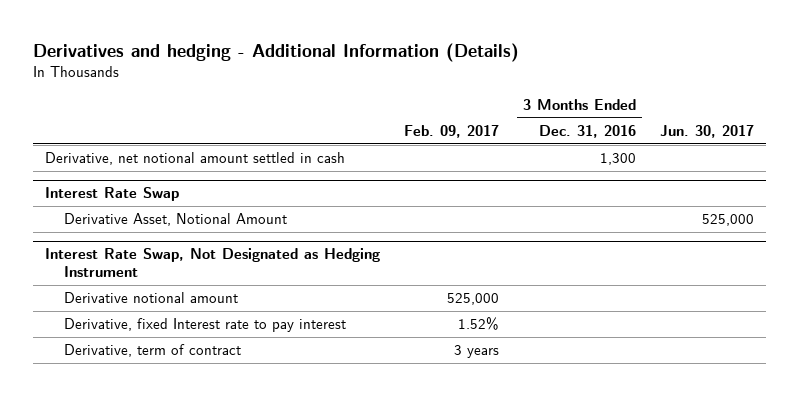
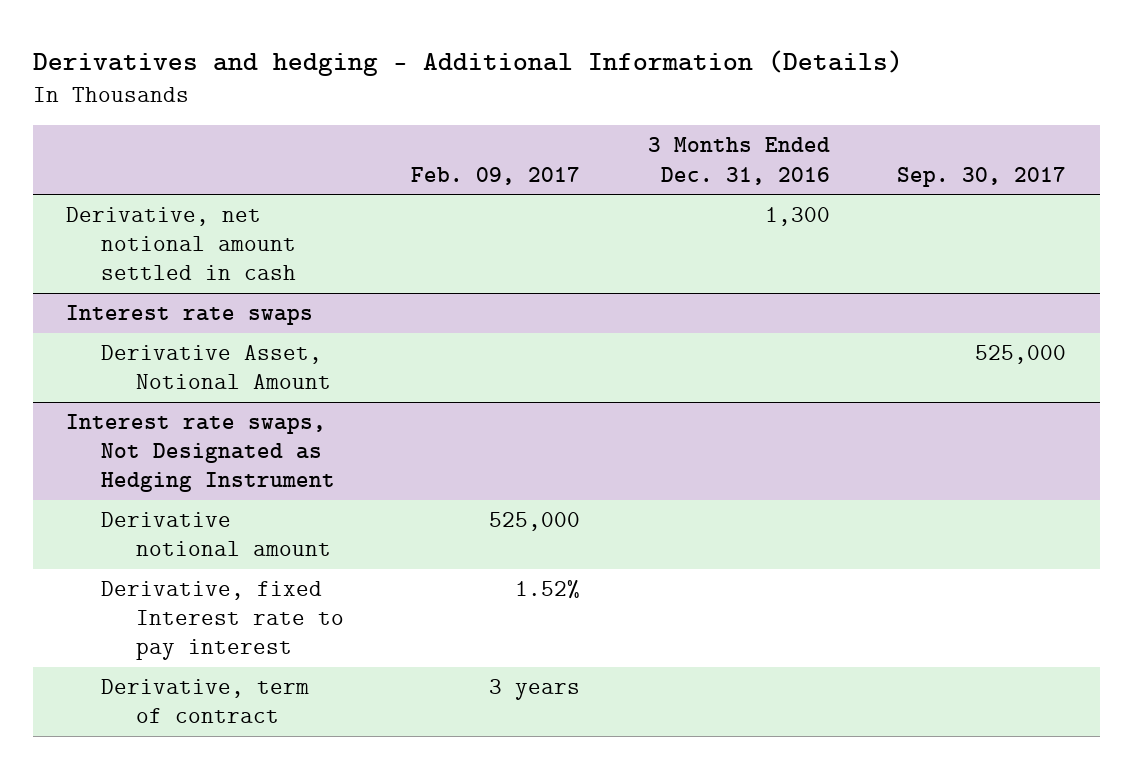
[660,125,755,139] Jun. 30, 2017 -> none
none -> [896,166,1066,187] Sep. 30, 2017
[45,187,180,202] Interest Rate Swap -> [66,305,314,326] Interest rate swaps
[45,248,381,278] Interest Rate Swap, Not Designated as Hedging Instrument -> [66,414,336,493] Interest rate swaps, Not Designated as Hedging Instrument

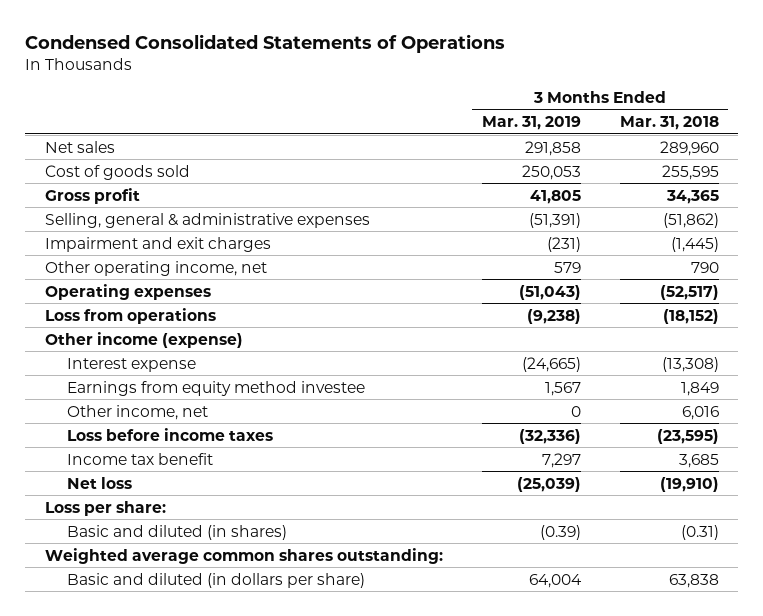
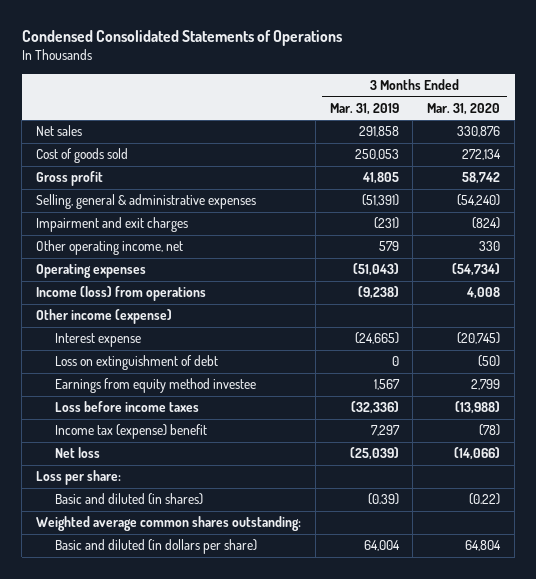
[619,116,719,131] Mar. 31, 2018 -> none
none -> [427,102,501,115] Mar. 31, 2020
[44,307,216,324] Loss from operations -> [35,286,206,302] Income (loss) from operations
none -> [54,355,218,371] Loss on extinguishment of debt
[66,404,208,420] Other income, net -> none
[66,452,213,465] Income tax benefit -> [54,424,207,440] Income tax (expense) benefit

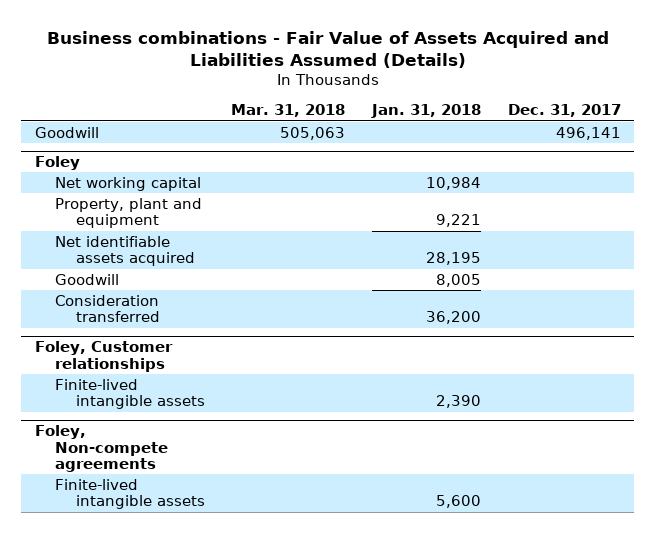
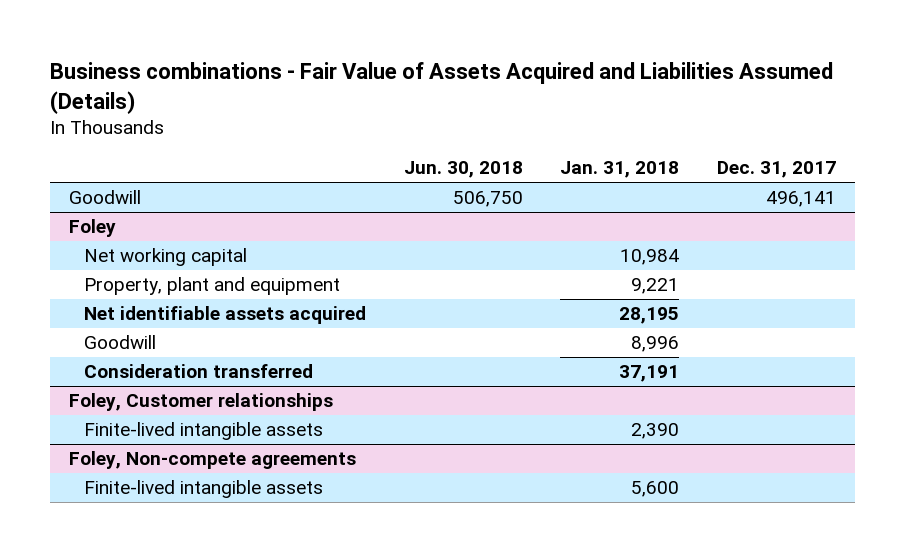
[231,104,346,118] Mar. 31, 2018 -> none
none -> [403,161,523,179] Jun. 30, 2018
[435,273,481,287] 8,005 -> [631,336,680,353] 8,996
[425,311,481,325] 36,200 -> [619,365,680,383] 37,191

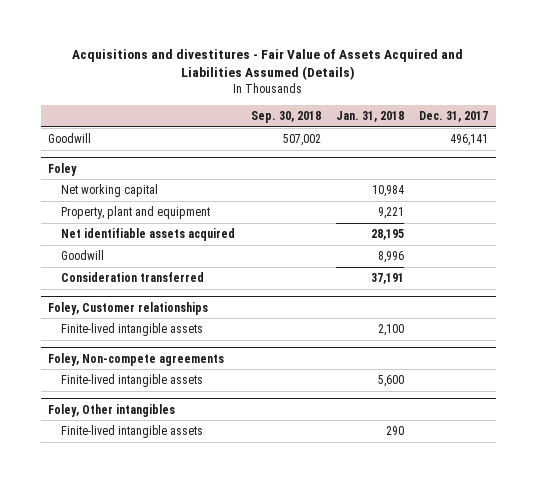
[49,62,833,114] Business combinations - Fair Value of Assets Acquired and Liabilities Assumed (Details) -> [72,49,464,81] Acquisitions and divestitures - Fair Value of Assets Acquired and Liabilities Assumed (Details)
[403,161,523,179] Jun. 30, 2018 -> none
none -> [250,111,321,124] Sep. 30, 2018
[631,423,680,440] 2,390 -> [377,324,404,337] 2,100
none -> [48,403,176,417] Foley, Other intangibles
none -> [61,425,204,439] Finite-lived intangible assets

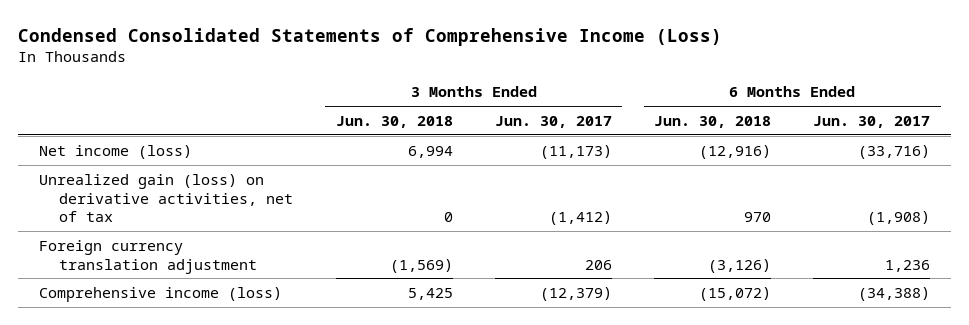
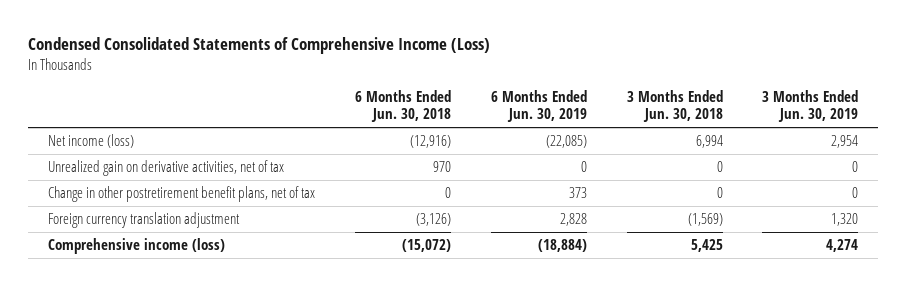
[494,115,612,128] Jun. 30, 2017 -> none
[813,115,931,128] Jun. 30, 2017 -> none
none -> [490,90,587,123] 6 Months Ended Jun. 30, 2019
none -> [762,90,859,123] 3 Months Ended Jun. 30, 2019
[39,173,294,223] Unrealized gain (loss) on derivative activities, net of tax -> [48,159,285,176] Unrealized gain on derivative activities, net of tax
none -> [48,185,316,202] Change in other postretirement benefit plans, net of tax

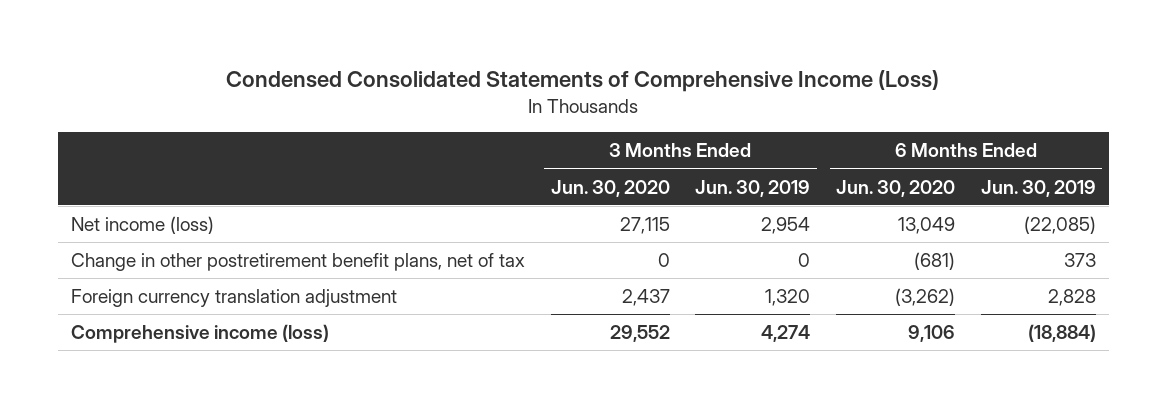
[354,90,451,123] 6 Months Ended Jun. 30, 2018 -> none
[626,90,723,123] 3 Months Ended Jun. 30, 2018 -> none
none -> [550,179,670,197] Jun. 30, 2020
none -> [836,179,956,197] Jun. 30, 2020
[48,159,285,176] Unrealized gain on derivative activities, net of tax -> none

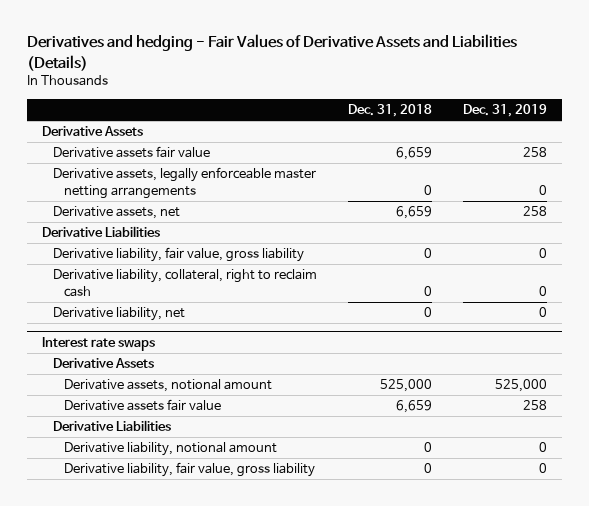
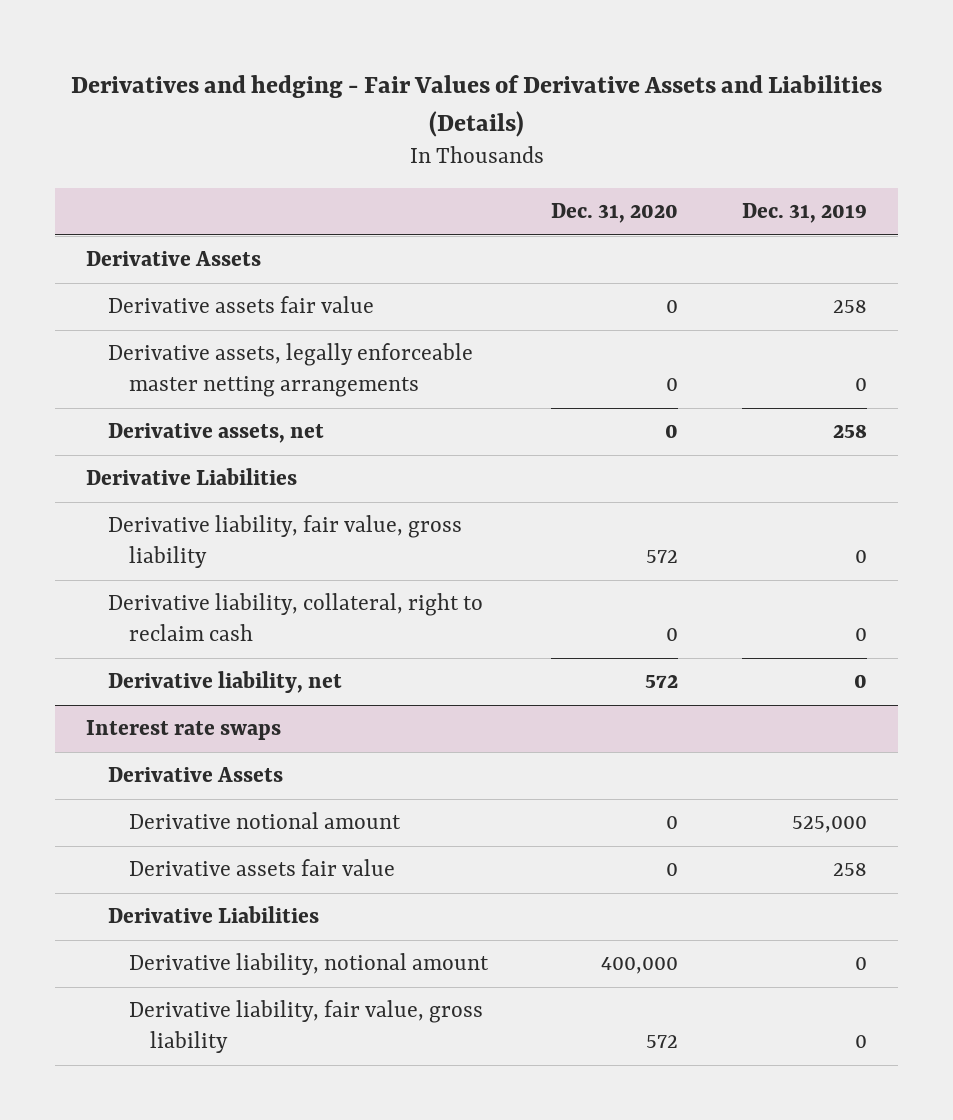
[347,104,432,118] Dec. 31, 2018 -> none
none -> [551,203,679,224] Dec. 31, 2020
[64,379,273,393] Derivative assets, notional amount -> [129,812,402,830] Derivative notional amount

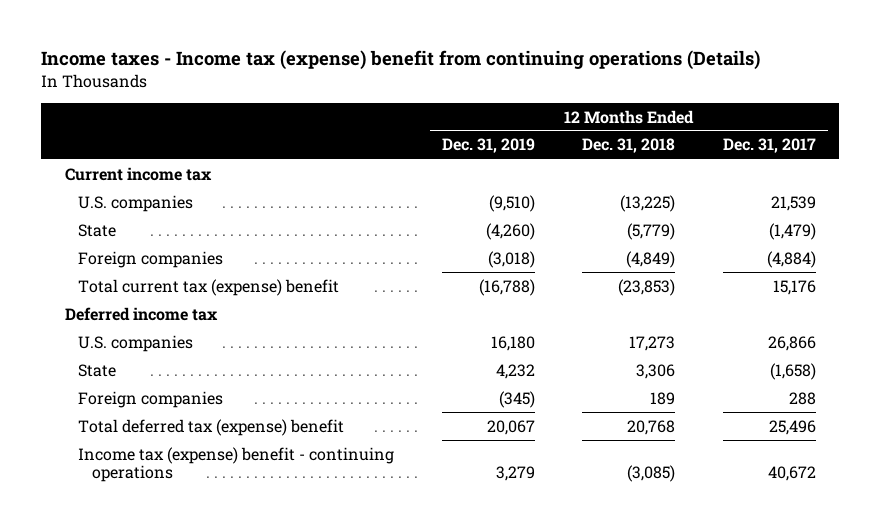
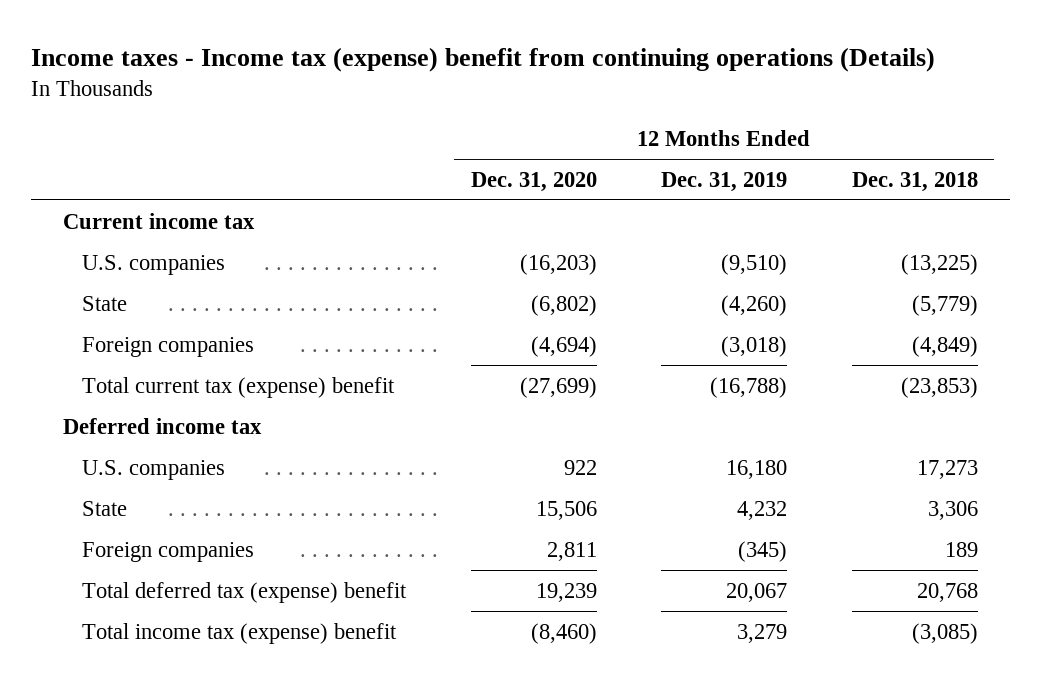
[722,138,816,154] Dec. 31, 2017 -> none
none -> [470,171,597,192] Dec. 31, 2020
[78,446,395,483] Income tax (expense) benefit - continuing operations -> [81,622,397,644] Total income tax (expense) benefit

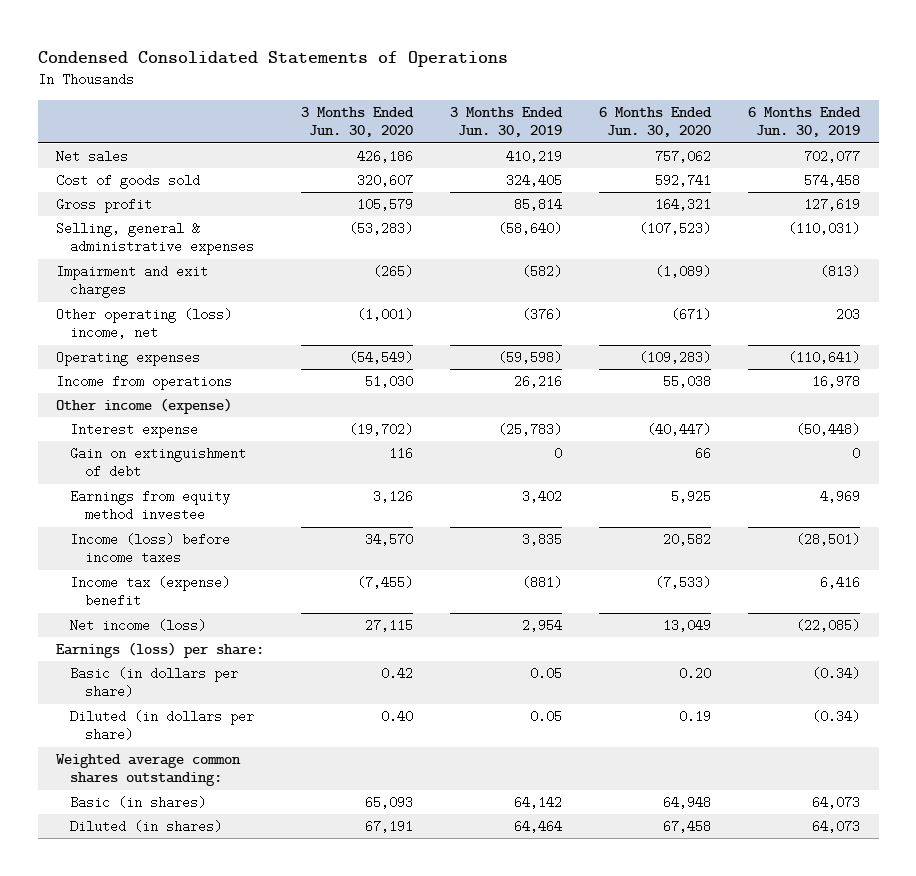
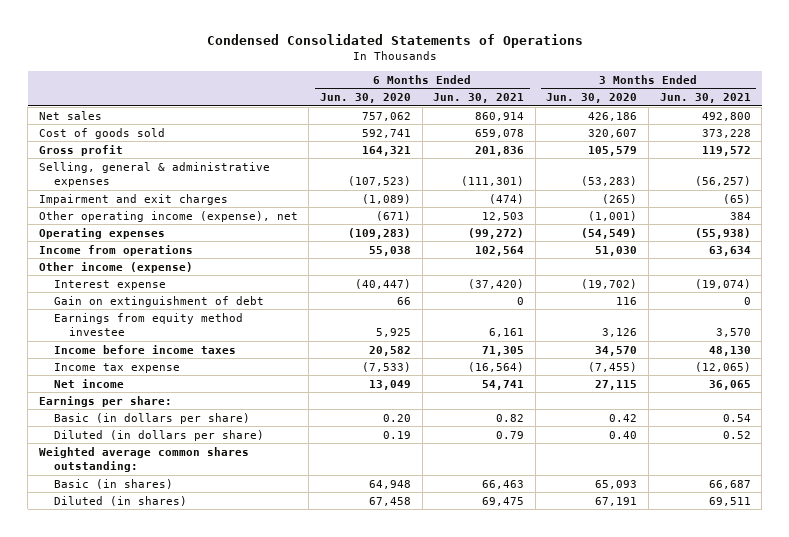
[450,106,564,138] 3 Months Ended Jun. 30, 2019 -> none
[748,106,862,138] 6 Months Ended Jun. 30, 2019 -> none
none -> [433,93,525,104] Jun. 30, 2021
none -> [659,93,751,104] Jun. 30, 2021
[56,307,233,340] Other operating (loss) income, net -> [38,210,298,222] Other operating income (expense), net
[70,532,231,565] Income (loss) before income taxes -> [54,344,237,354] Income before income taxes
[70,575,231,608] Income tax (expense) benefit -> [54,362,181,373] Income tax expense
[70,618,207,632] Net income (loss) -> [54,378,125,388] Net income
[56,641,265,658] Earnings (loss) per share: -> [38,395,172,407] Earnings per share:

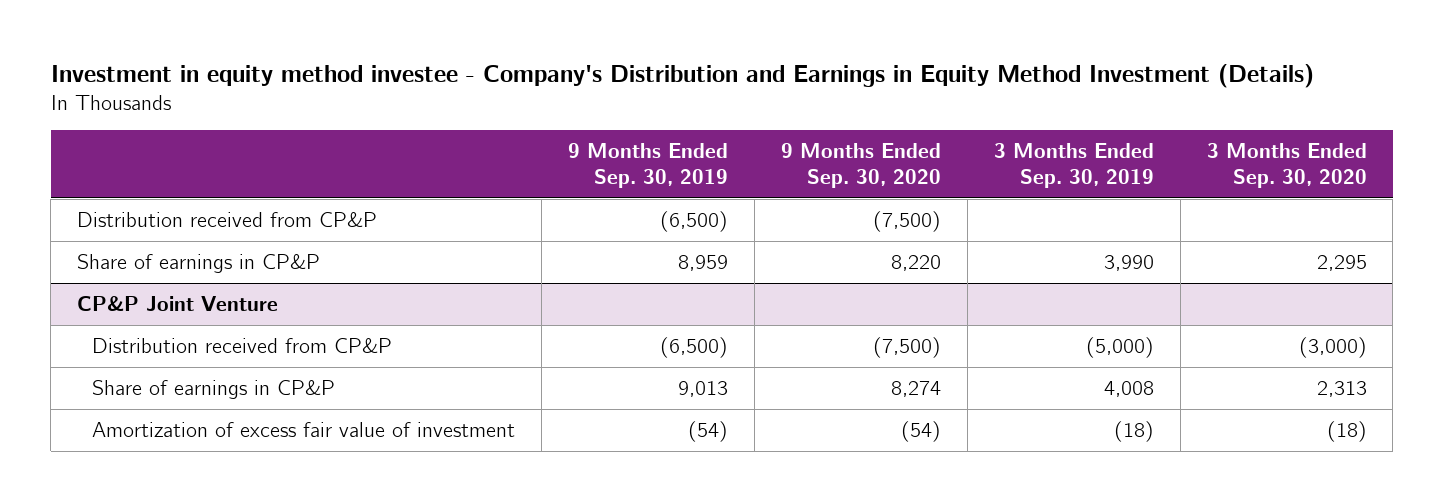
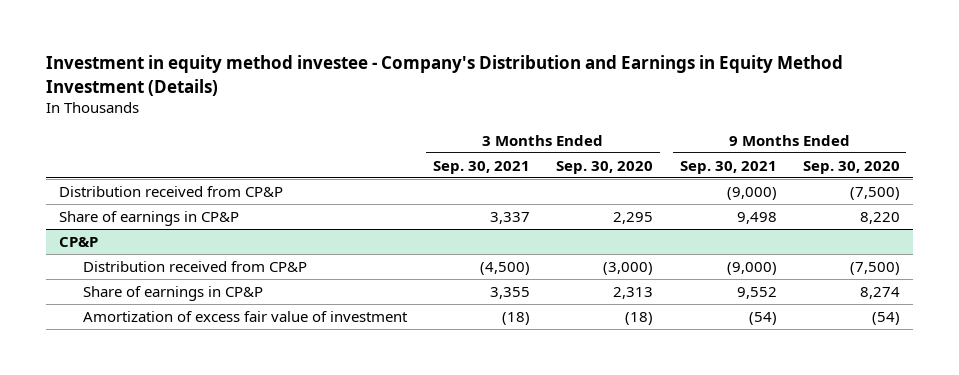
[567,142,728,188] 9 Months Ended Sep. 30, 2019 -> none
[993,142,1154,188] 3 Months Ended Sep. 30, 2019 -> none
none -> [432,160,530,174] Sep. 30, 2021
none -> [679,160,777,174] Sep. 30, 2021
[77,295,279,312] CP&P Joint Venture -> [59,236,99,247] CP&P

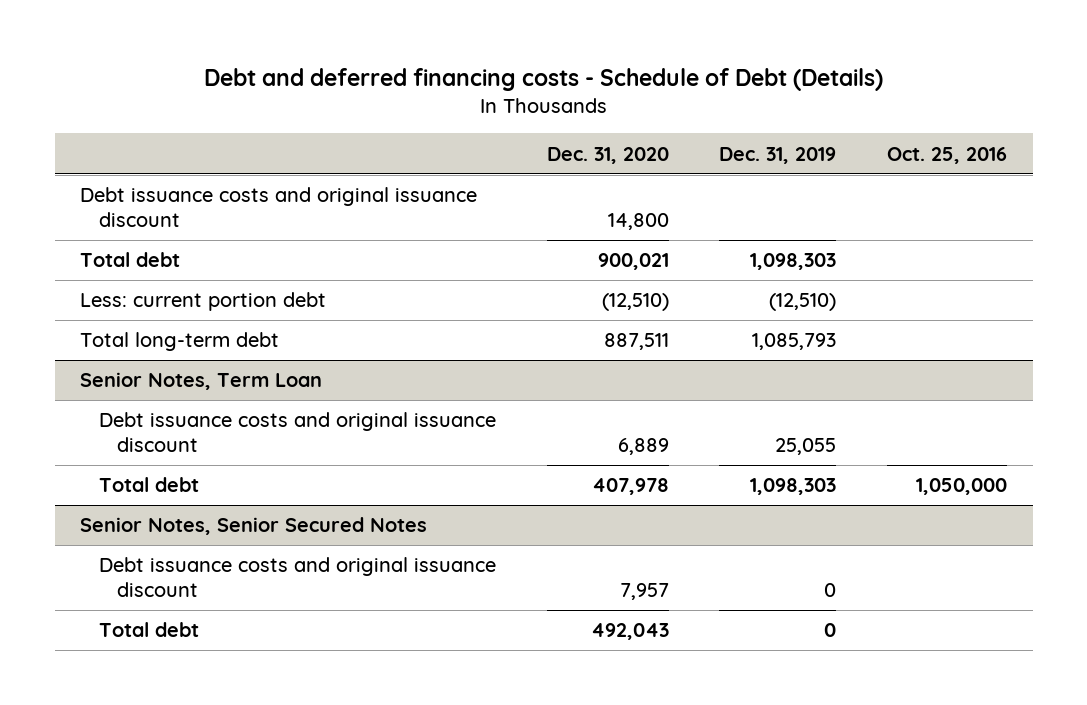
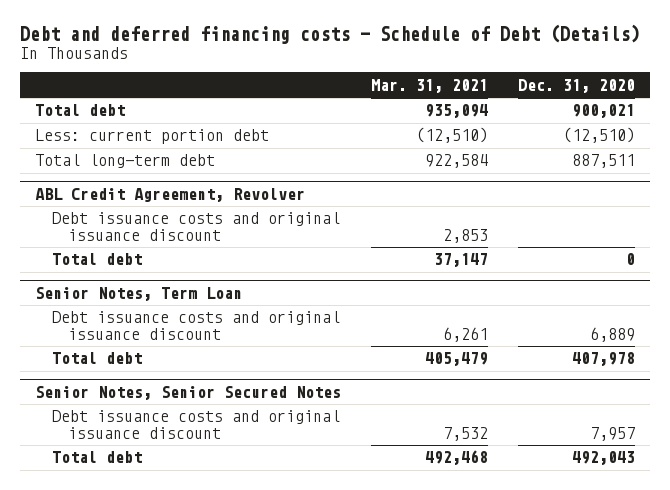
[719,146,837,164] Dec. 31, 2019 -> none
[887,146,1008,164] Oct. 25, 2016 -> none
none -> [371,78,489,93] Mar. 31, 2021
[80,187,478,228] Debt issuance costs and original issuance discount -> none
none -> [35,187,306,202] ABL Credit Agreement, Revolver
none -> [51,212,340,241] Debt issuance costs and original issuance discount
none -> [51,253,142,266] Total debt

